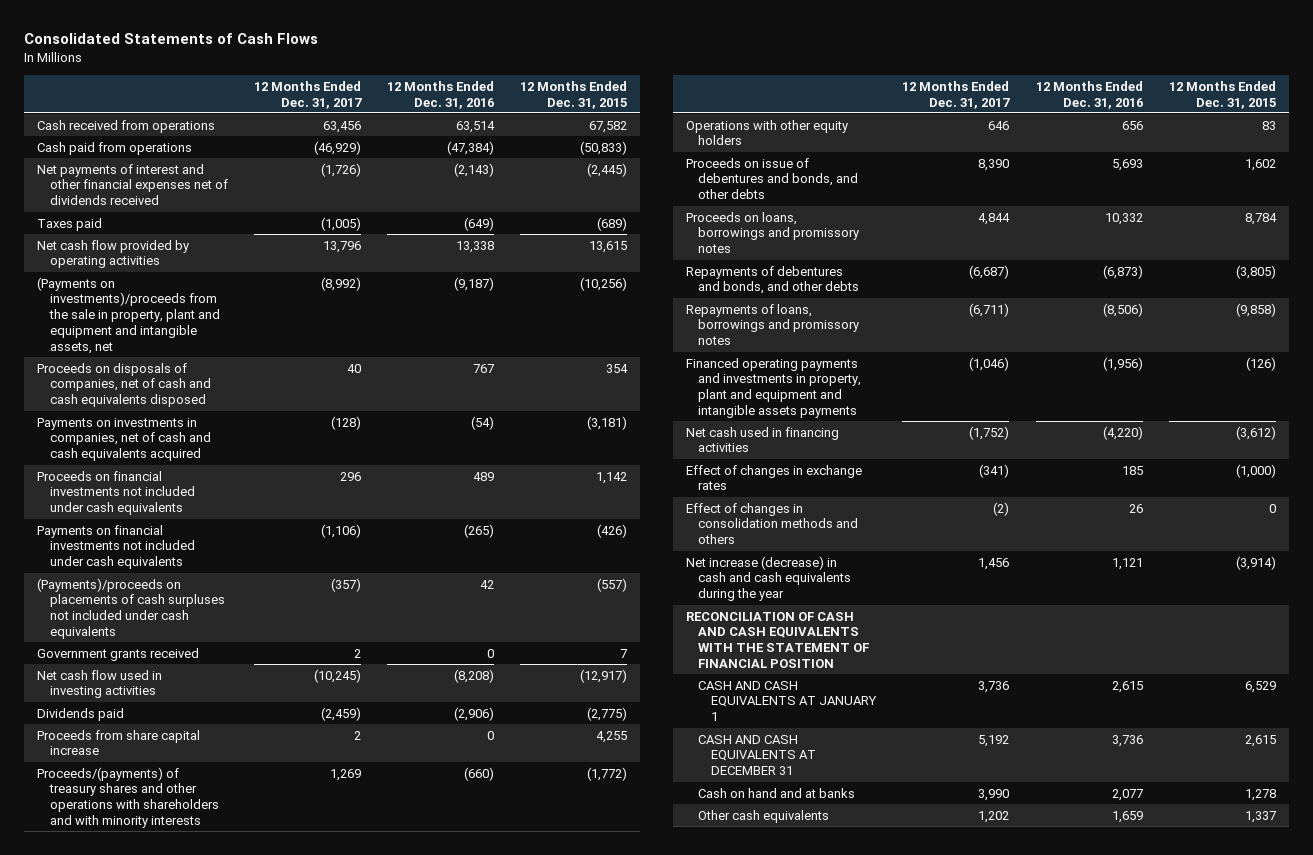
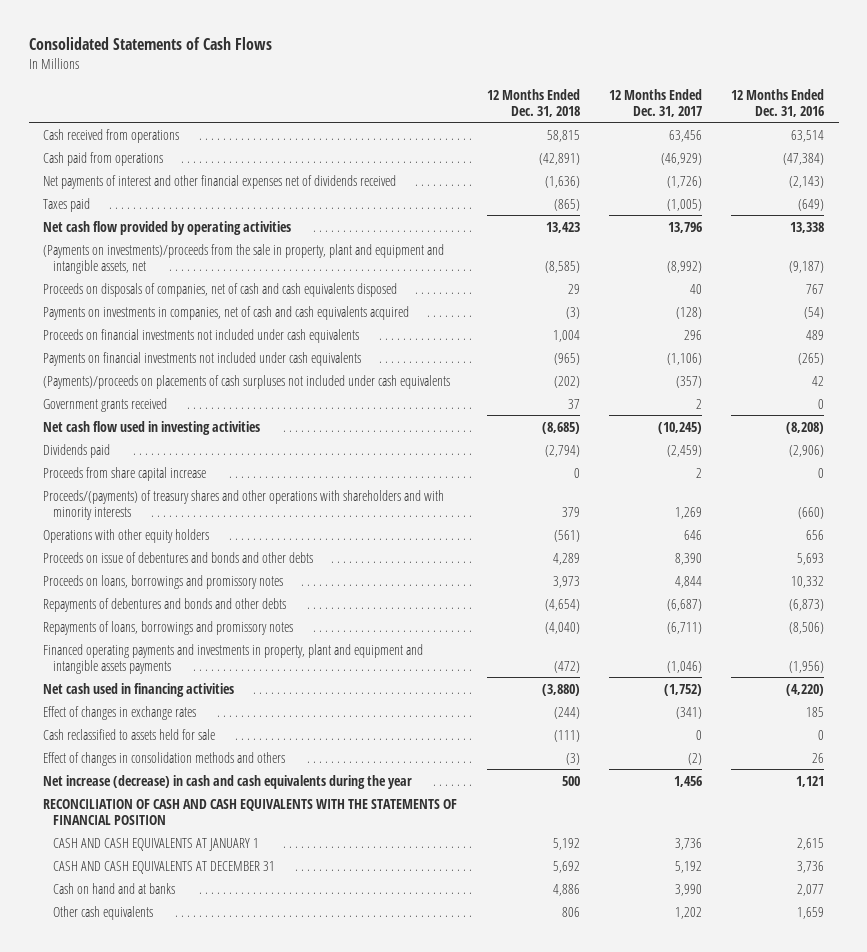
[520,80,628,109] 12 Months Ended Dec. 31, 2015 -> none
none -> [486,88,580,117] 12 Months Ended Dec. 31, 2018
[685,157,859,200] Proceeds on issue of debentures and bonds, and other debts -> [43,551,314,563] Proceeds on issue of debentures and bonds and other debts
[685,265,860,295] Repayments of debentures and bonds, and other debts -> [43,597,287,612] Repayments of debentures and bonds and other debts
none -> [43,728,216,740] Cash reclassified to assets held for sale
[685,611,870,669] RECONCILIATION OF CASH AND CASH EQUIVALENTS WITH THE STATEMENT OF FINANCIAL POSITION -> [43,798,458,825] RECONCILIATION OF CASH AND CASH EQUIVALENTS WITH THE STATEMENTS OF FINANCIAL POSITION

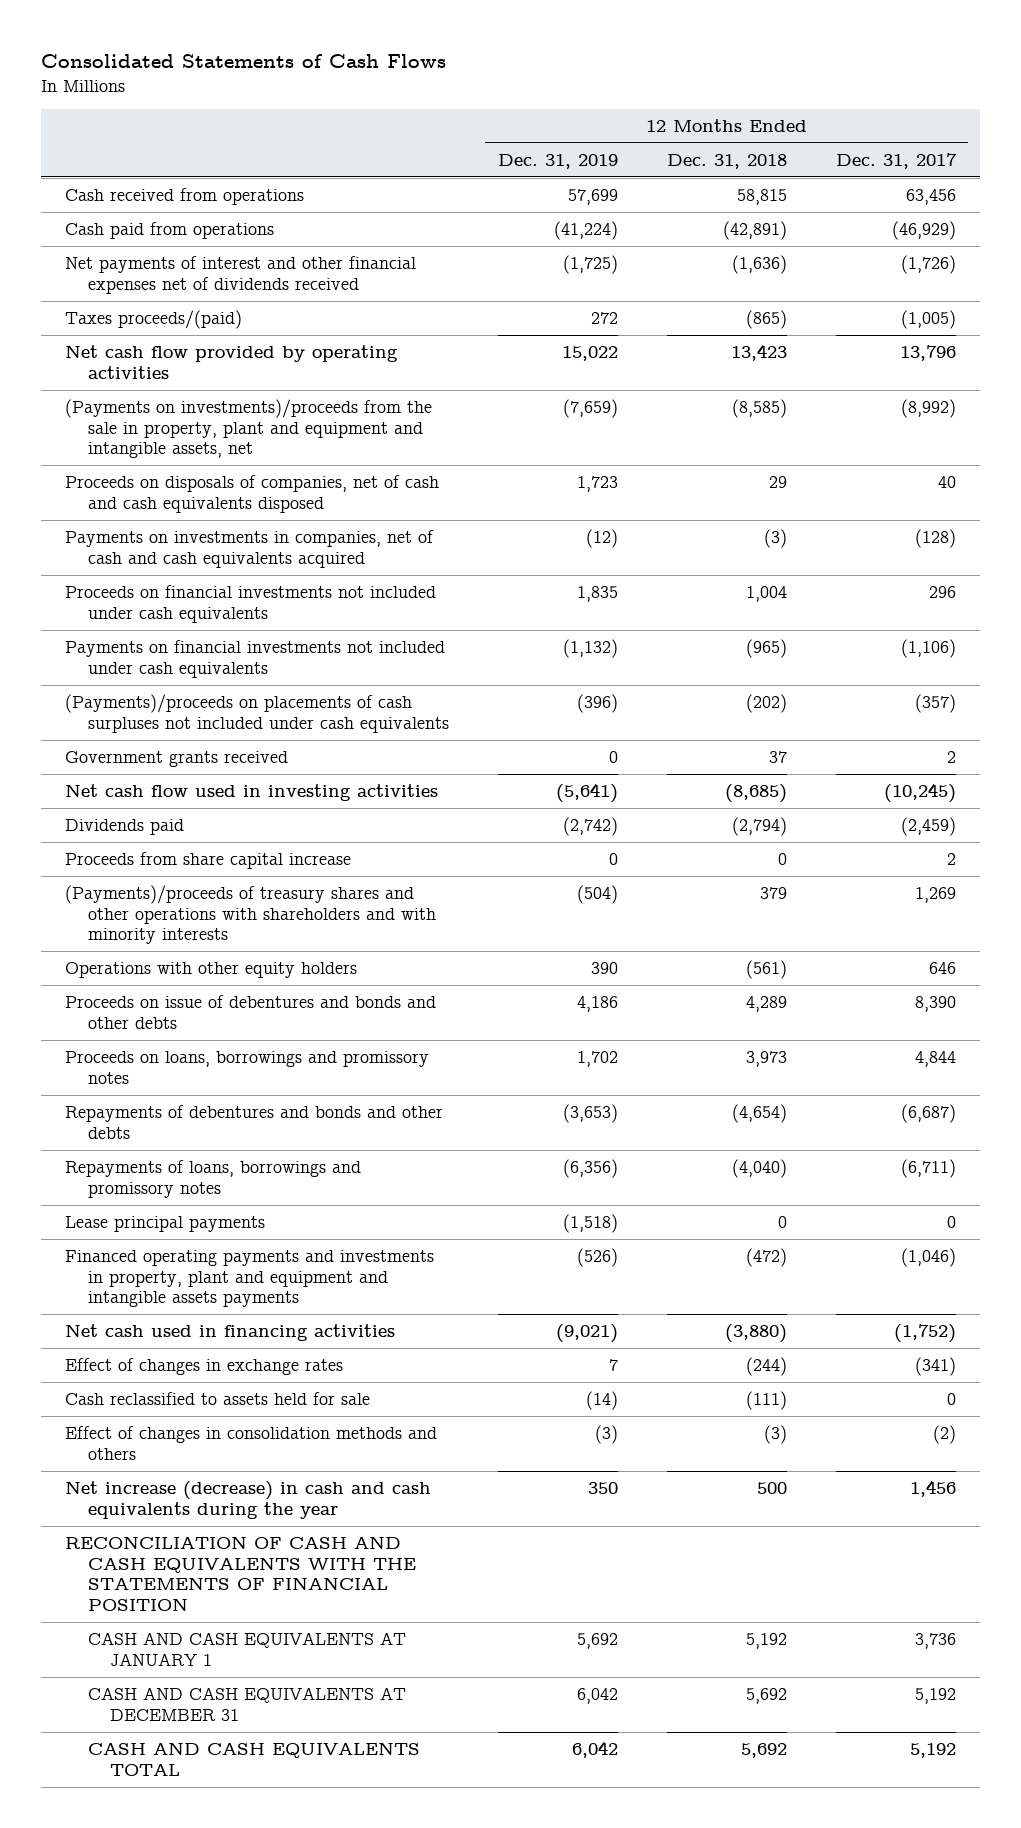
[731,88,825,117] 12 Months Ended Dec. 31, 2016 -> none
none -> [497,153,618,169] Dec. 31, 2019
[43,197,91,212] Taxes paid -> [65,309,243,329] Taxes proceeds/(paid)
[43,489,445,520] Proceeds/(payments) of treasury shares and other operations with shareholders and with minority interests -> [65,884,436,945] (Payments)/proceeds of treasury shares and other operations with shareholders and with minority interests
none -> [65,1215,266,1232] Lease principal payments
[53,882,176,894] Cash on hand and at banks -> none
[53,905,154,920] Other cash equivalents -> none
none -> [87,1741,420,1776] CASH AND CASH EQUIVALENTS TOTAL

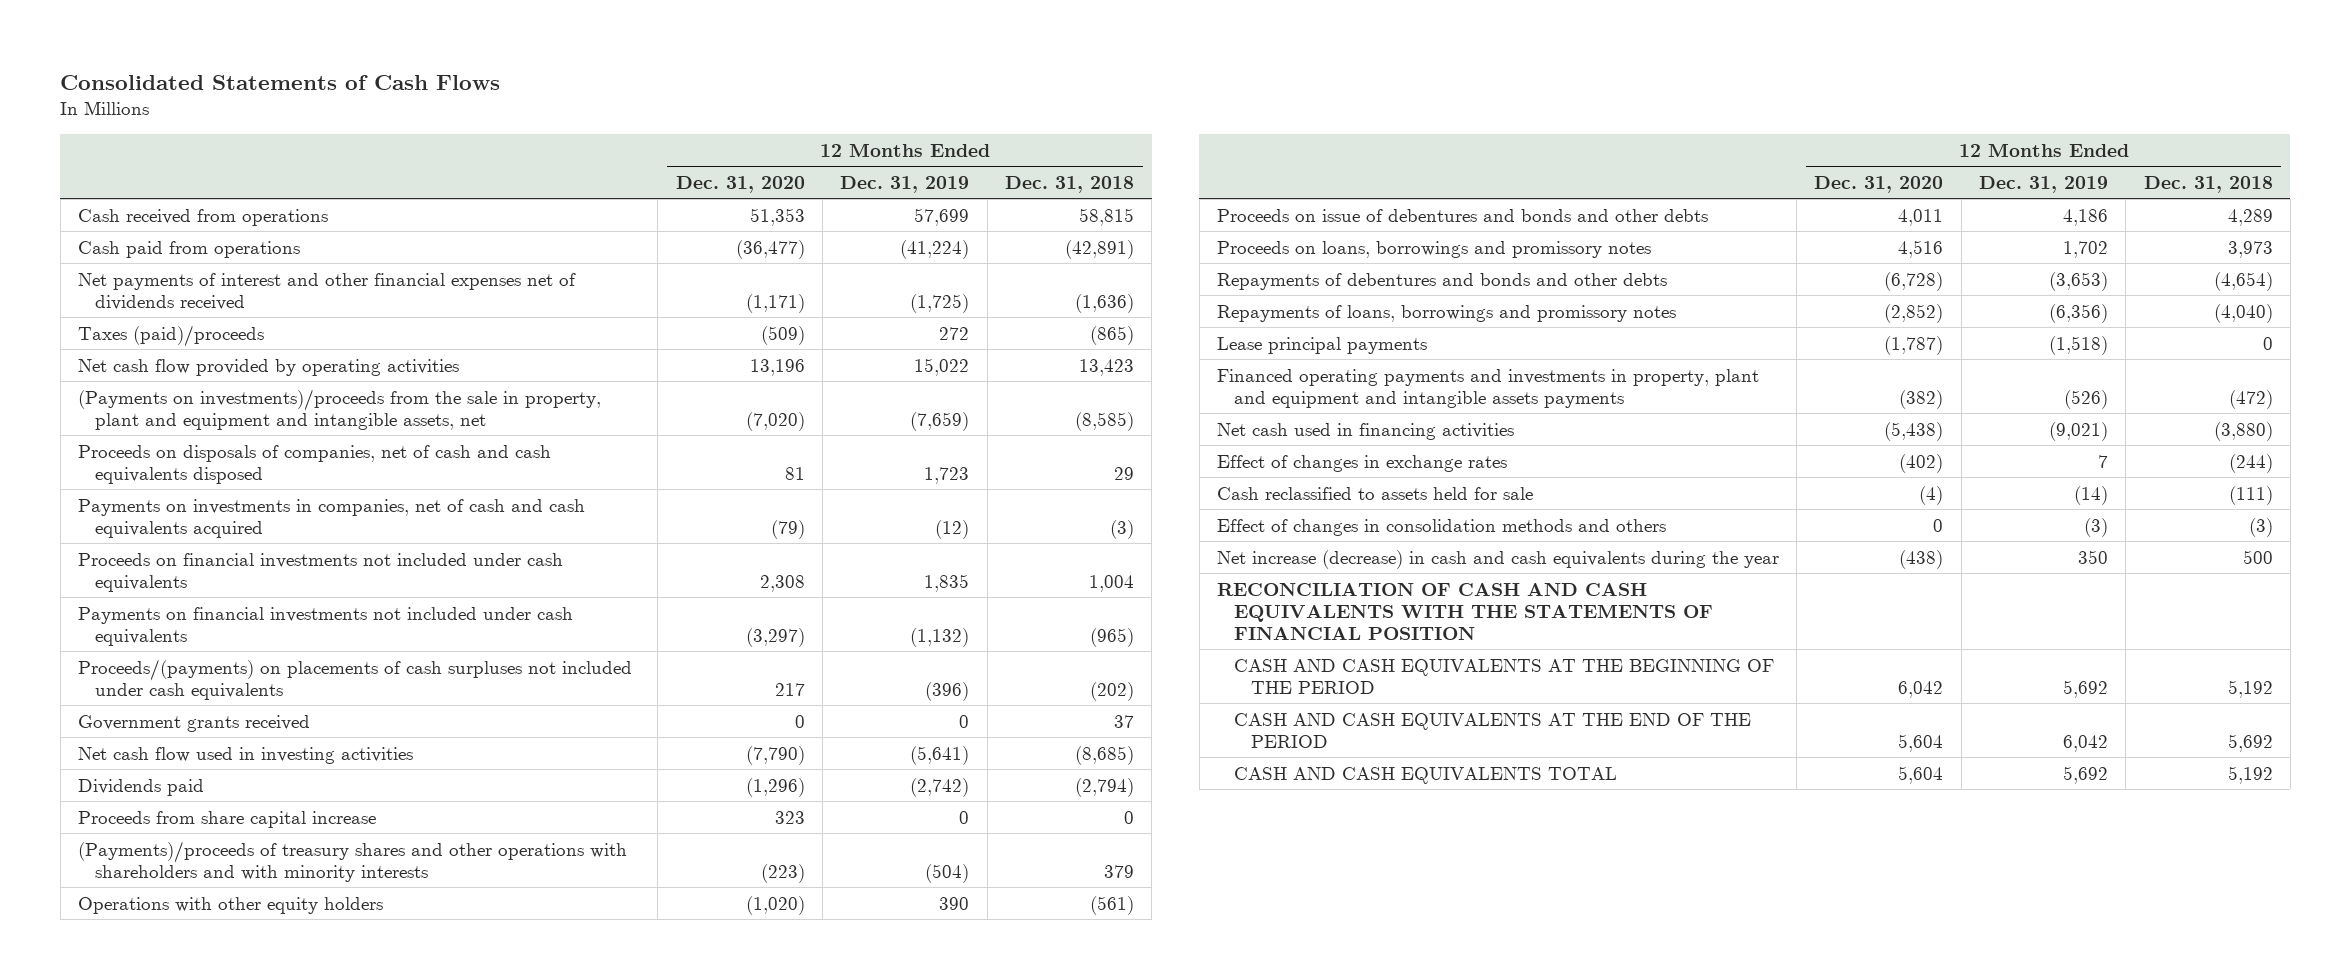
[835,152,957,169] Dec. 31, 2017 -> none
none -> [675,175,805,193] Dec. 31, 2020
[65,309,243,329] Taxes proceeds/(paid) -> [78,324,265,347] Taxes (paid)/proceeds
[65,693,449,733] (Payments)/proceeds on placements of cash surpluses not included under cash equivalents -> [78,658,633,700] Proceeds/(payments) on placements of cash surpluses not included under cash equivalents
[87,1631,406,1666] CASH AND CASH EQUIVALENTS AT JANUARY 1 -> [1234,658,1775,694] CASH AND CASH EQUIVALENTS AT THE BEGINNING OF THE PERIOD
[87,1686,406,1721] CASH AND CASH EQUIVALENTS AT DECEMBER 31 -> [1234,712,1752,748] CASH AND CASH EQUIVALENTS AT THE END OF THE PERIOD
[571,1740,618,1758] 6,042 -> [2063,765,2109,784] 5,692
[740,1742,787,1758] 5,692 -> [2227,765,2273,784] 5,192

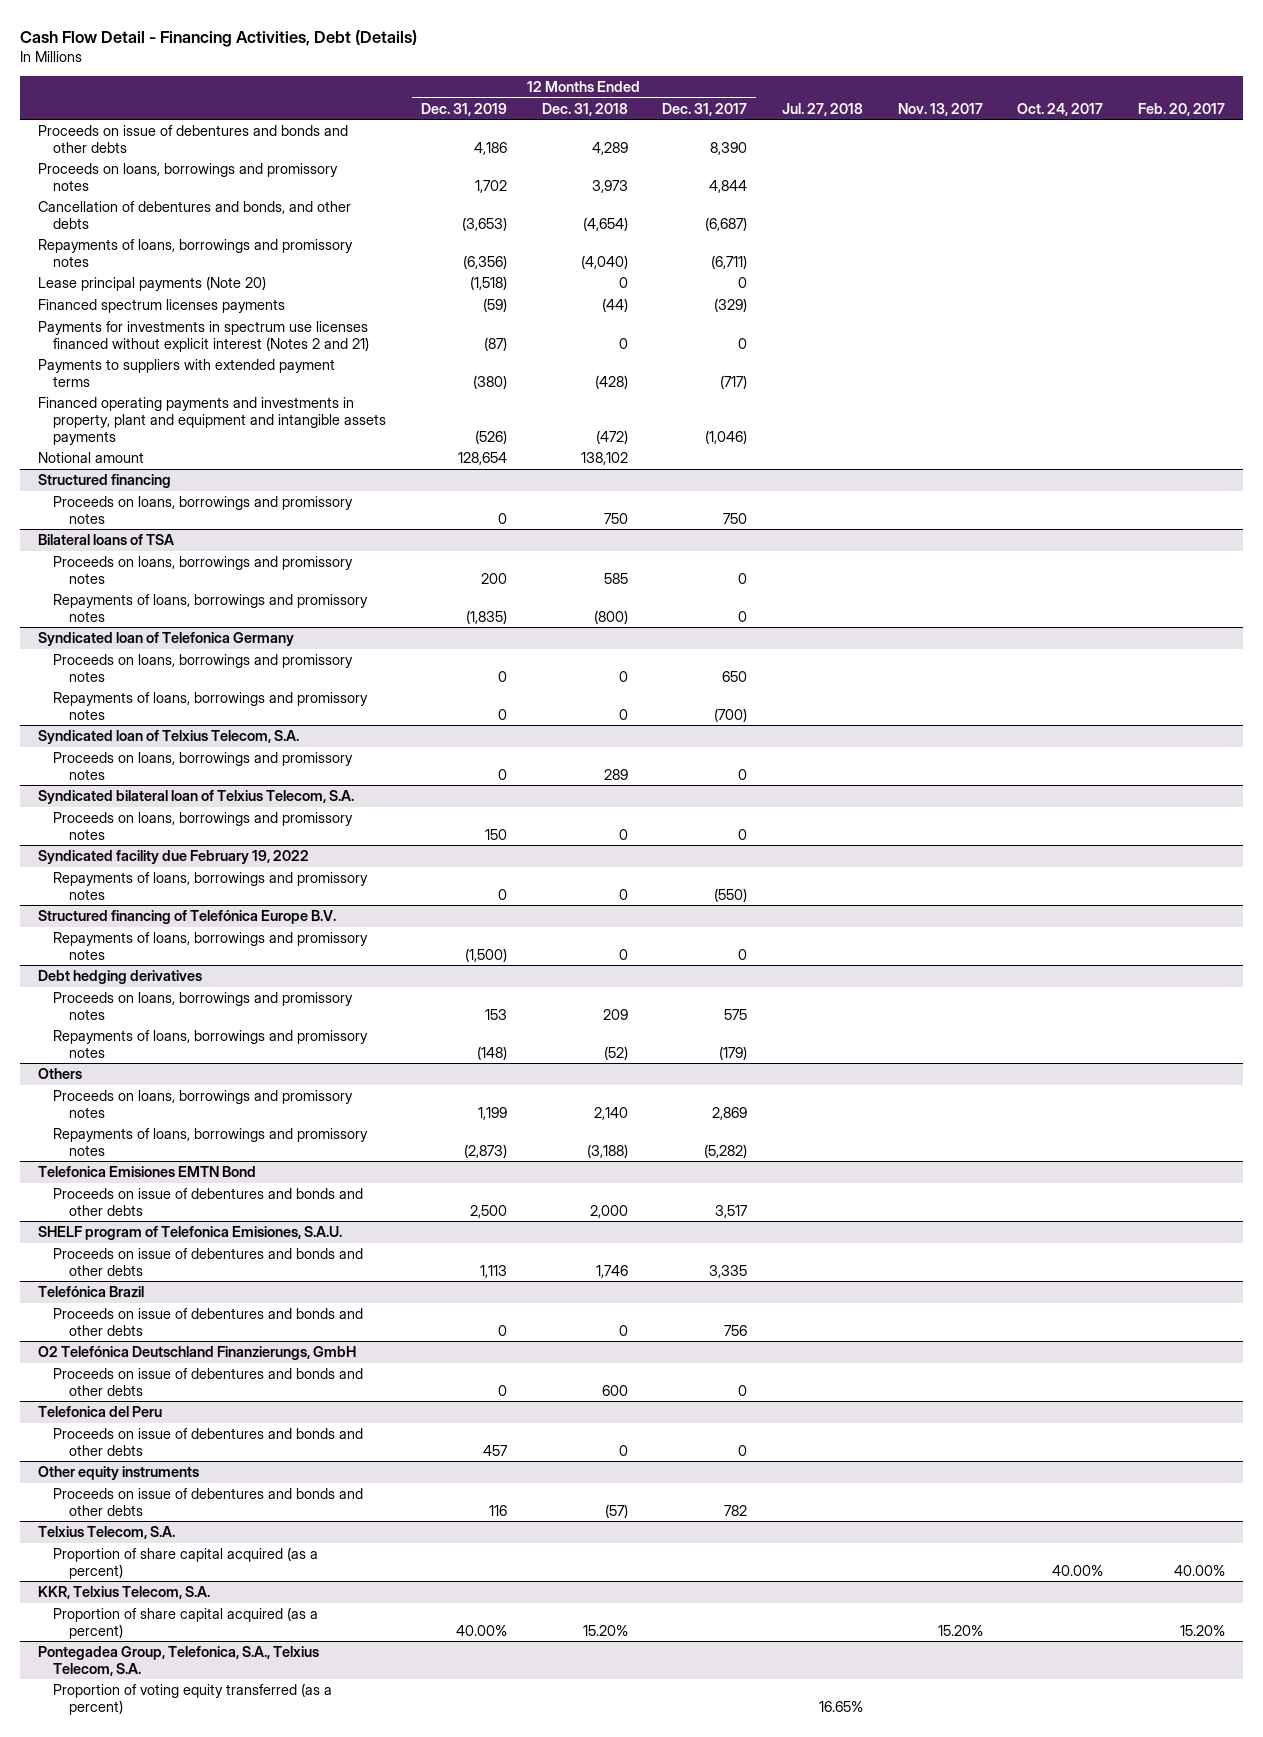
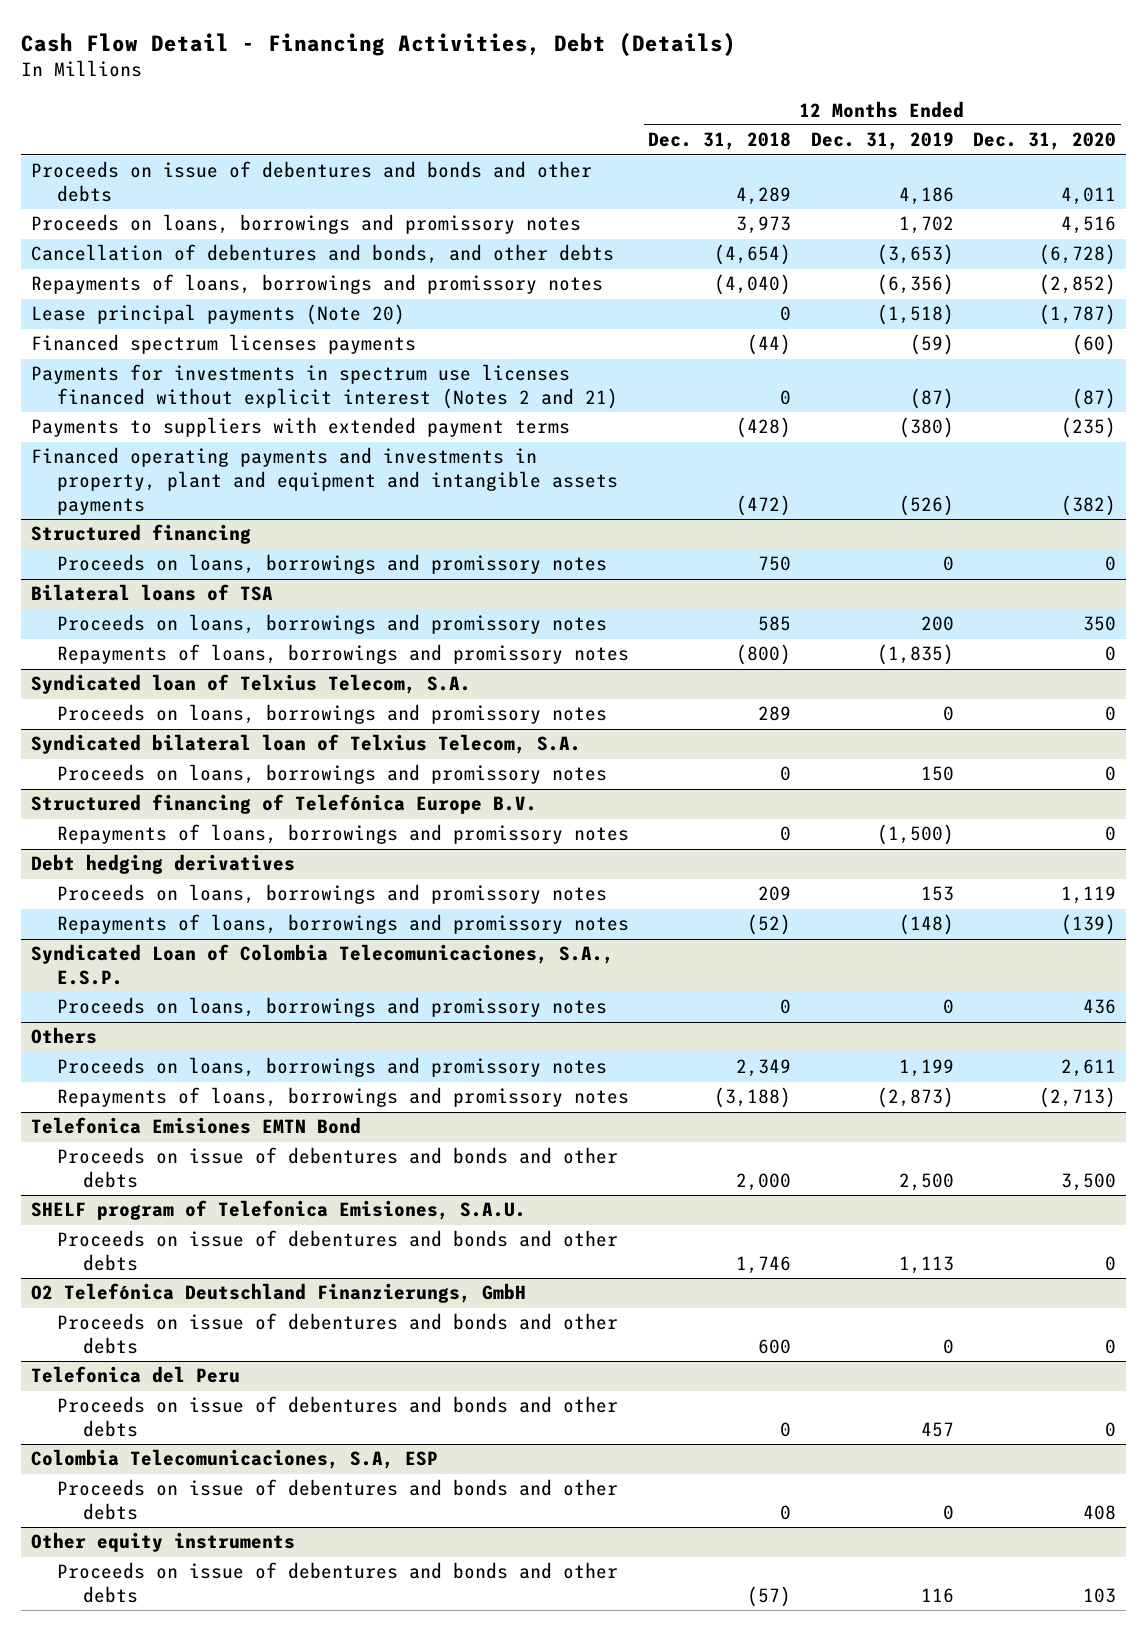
[662,102,748,116] Dec. 31, 2017 -> none
[782,102,864,116] Jul. 27, 2018 -> none
[897,102,983,116] Nov. 13, 2017 -> none
[1017,102,1104,116] Oct. 24, 2017 -> none
[1138,102,1226,116] Feb. 20, 2017 -> none
none -> [973,132,1117,151] Dec. 31, 2020
[37,451,144,463] Notional amount -> none
[37,631,294,646] Syndicated loan of Telefonica Germany -> none
[53,653,354,682] Proceeds on loans, borrowings and promissory notes -> none
[53,691,369,720] Repayments of loans, borrowings and promissory notes -> none
[37,849,309,864] Syndicated facility due February 19, 2022 -> none
[53,871,369,900] Repayments of loans, borrowings and promissory notes -> none
none -> [30,944,614,986] Syndicated Loan of Colombia Telecomunicaciones, S.A., E.S.P.
none -> [57,997,608,1018] Proceeds on loans, borrowings and promissory notes
[593,1106,628,1120] 2,140 -> [736,1059,792,1078] 2,349
[37,1285,144,1297] Telefónica Brazil -> none
[53,1307,364,1336] Proceeds on issue of debentures and bonds and other debts -> none
none -> [30,1449,438,1470] Colombia Telecomunicaciones, S.A, ESP
none -> [57,1479,619,1521] Proceeds on issue of debentures and bonds and other debts
[37,1525,175,1539] Telxius Telecom, S.A. -> none
[53,1546,319,1579] Proportion of share capital acquired (as a percent) -> none
[37,1585,210,1599] KKR, Telxius Telecom, S.A. -> none
[53,1606,319,1639] Proportion of share capital acquired (as a percent) -> none
[37,1645,319,1676] Pontegadea Group, Telefonica, S.A., Telxius Telecom, S.A. -> none
[53,1682,333,1715] Proportion of voting equity transferred (as a percent) -> none

